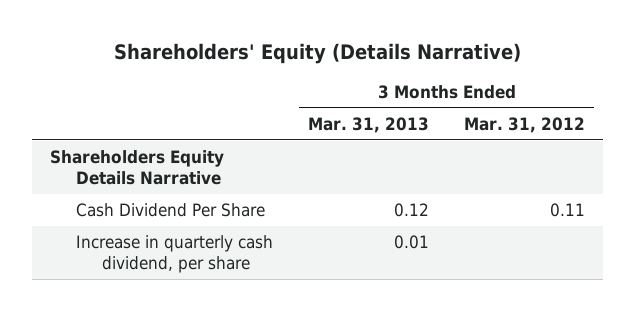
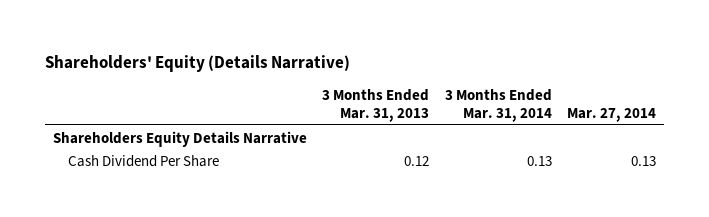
[464,116,586,133] Mar. 31, 2012 -> none
none -> [444,88,552,122] 3 Months Ended Mar. 31, 2014
none -> [567,107,657,122] Mar. 27, 2014
[76,235,274,274] Increase in quarterly cash dividend, per share -> none

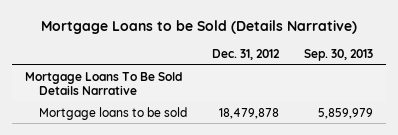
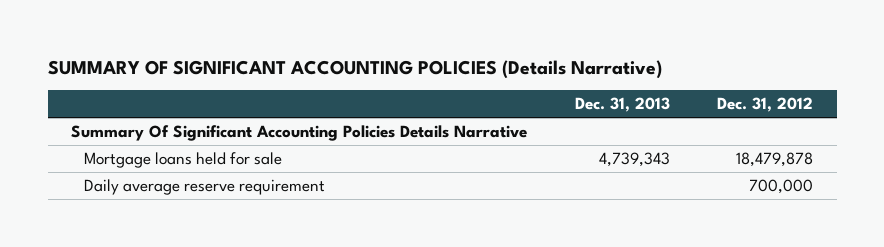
[41,20,358,35] Mortgage Loans to be Sold (Details Narrative) -> [47,59,662,79] SUMMARY OF SIGNIFICANT ACCOUNTING POLICIES (Details Narrative)
[304,49,374,62] Sep. 30, 2013 -> none
none -> [574,97,670,113] Dec. 31, 2013
[24,71,182,96] Mortgage Loans To Be Sold Details Narrative -> none
none -> [71,124,528,141] Summary Of Significant Accounting Policies Details Narrative
[39,106,188,120] Mortgage loans to be sold -> [84,151,283,168] Mortgage loans held for sale
none -> [84,178,326,195] Daily average reserve requirement

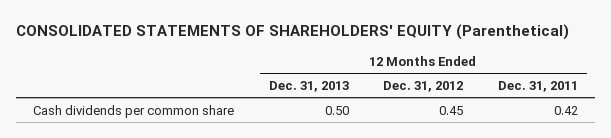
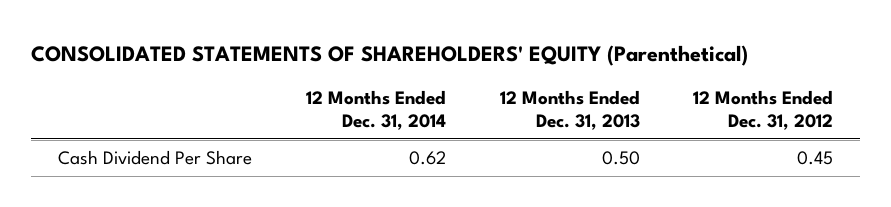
[497,80,578,92] Dec. 31, 2011 -> none
none -> [305,90,446,131] 12 Months Ended Dec. 31, 2014
[32,104,234,118] Cash dividends per common share -> [58,150,253,166] Cash Dividend Per Share

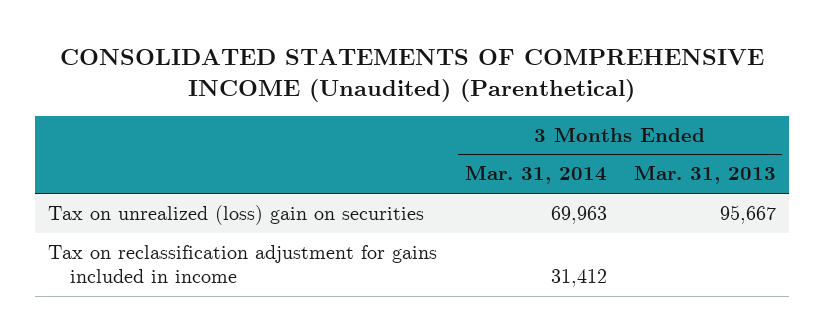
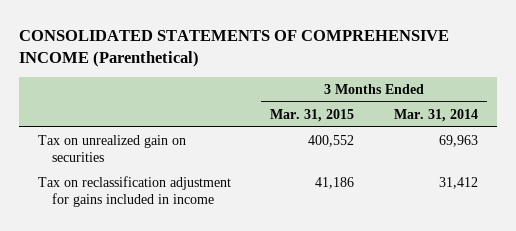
[60,49,765,103] CONSOLIDATED STATEMENTS OF COMPREHENSIVE INCOME (Unaudited) (Parenthetical) -> [18,29,449,67] CONSOLIDATED STATEMENTS OF COMPREHENSIVE INCOME (Parenthetical)
[633,165,776,185] Mar. 31, 2013 -> none
none -> [270,108,355,122] Mar. 31, 2015
[48,205,425,226] Tax on unrealized (loss) gain on securities -> [38,135,187,162] Tax on unrealized gain on securities

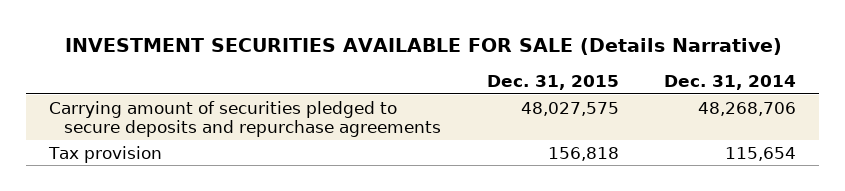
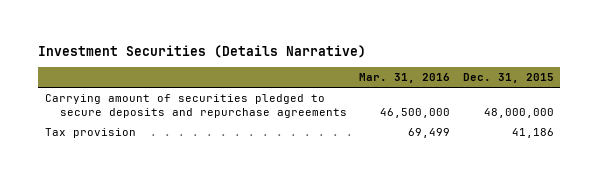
[64,37,782,55] INVESTMENT SECURITIES AVAILABLE FOR SALE (Details Narrative) -> [38,44,367,58] Investment Securities (Details Narrative)
[664,75,797,91] Dec. 31, 2014 -> none
none -> [359,72,451,83] Mar. 31, 2016
[520,101,619,116] 48,027,575 -> [483,107,554,118] 48,000,000
[547,146,619,161] 156,818 -> [511,128,554,139] 41,186

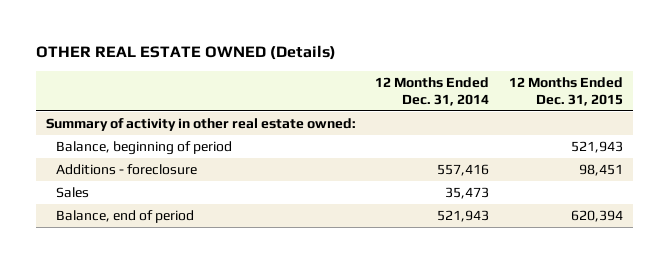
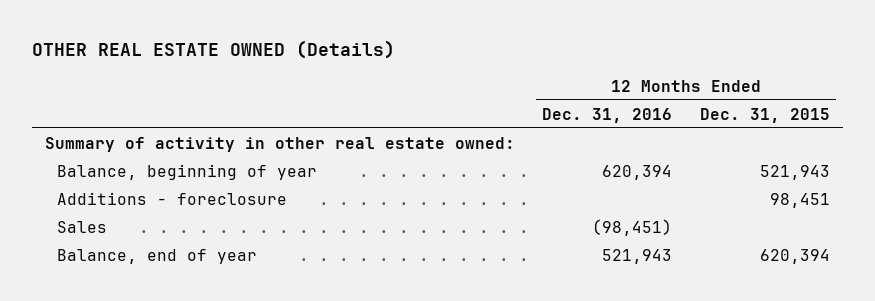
[375,77,490,106] 12 Months Ended Dec. 31, 2014 -> none
none -> [542,107,673,123] Dec. 31, 2016
[55,141,232,156] Balance, beginning of period -> [56,163,317,180] Balance, beginning of year
[55,210,194,224] Balance, end of period -> [56,248,257,264] Balance, end of year

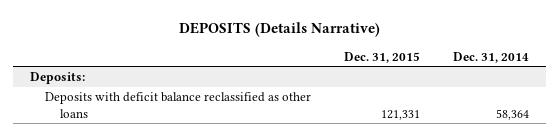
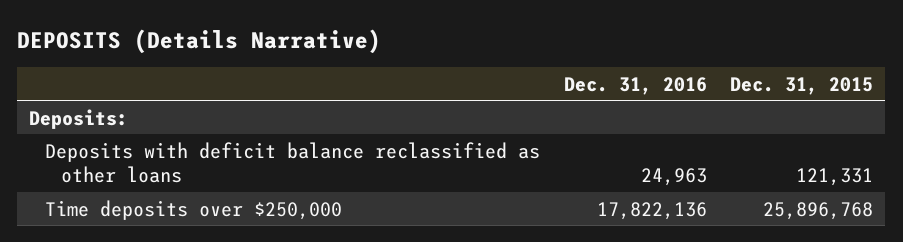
[453,51,530,63] Dec. 31, 2014 -> none
none -> [563,76,707,95] Dec. 31, 2016
none -> [45,199,343,220] Time deposits over $250,000

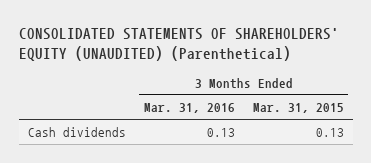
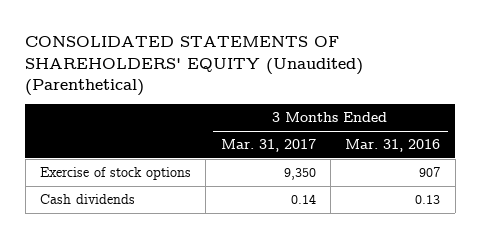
[18,28,339,61] CONSOLIDATED STATEMENTS OF SHAREHOLDERS' EQUITY (UNAUDITED) (Parenthetical) -> [25,35,364,97] CONSOLIDATED STATEMENTS OF SHAREHOLDERS' EQUITY (Unaudited) (Parenthetical)
[252,103,344,114] Mar. 31, 2015 -> none
none -> [220,139,316,153] Mar. 31, 2017
none -> [40,167,192,181] Exercise of stock options

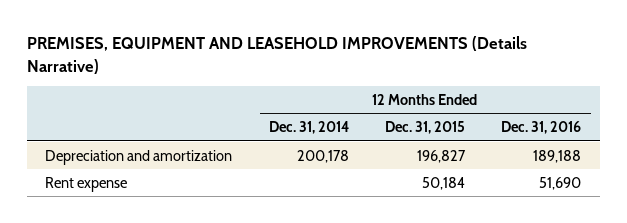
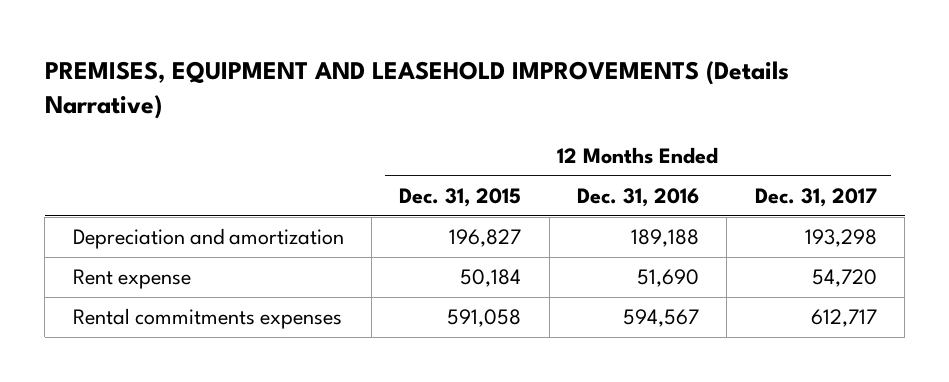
[268,121,349,135] Dec. 31, 2014 -> none
none -> [754,188,877,208] Dec. 31, 2017
none -> [72,308,342,330] Rental commitments expenses

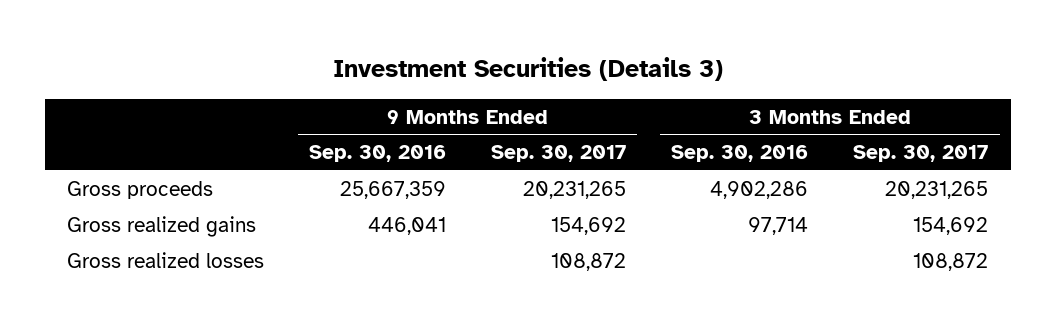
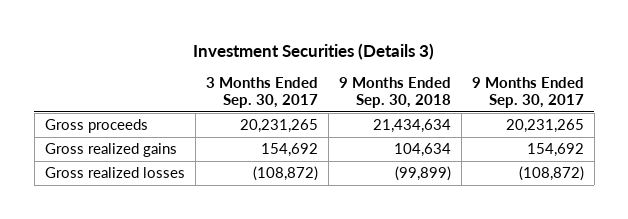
[309,145,447,163] Sep. 30, 2016 -> none
[671,145,809,163] Sep. 30, 2016 -> none
none -> [338,76,451,108] 9 Months Ended Sep. 30, 2018
[551,252,627,271] 108,872 -> [518,166,584,182] (108,872)
[913,252,989,271] 108,872 -> [252,166,318,182] (108,872)

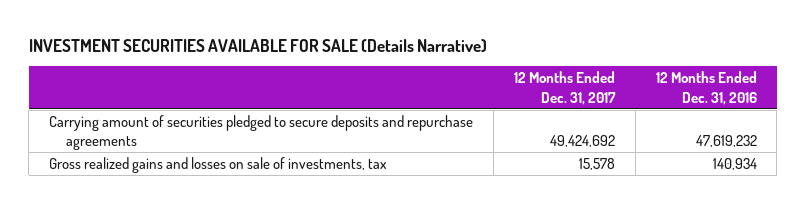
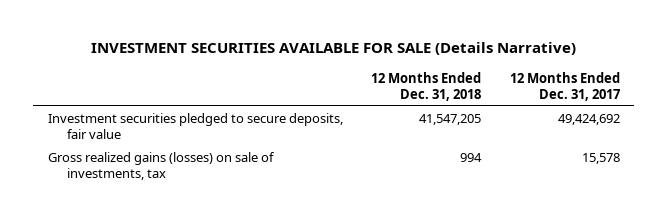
[655,71,757,105] 12 Months Ended Dec. 31, 2016 -> none
none -> [371,71,482,101] 12 Months Ended Dec. 31, 2018
[49,115,474,151] Carrying amount of securities pledged to secure deposits and repurchase agreements -> [47,113,343,140] Investment securities pledged to secure deposits, fair value
[49,157,388,174] Gross realized gains and losses on sale of investments, tax -> [47,152,275,181] Gross realized gains (losses) on sale of investments, tax

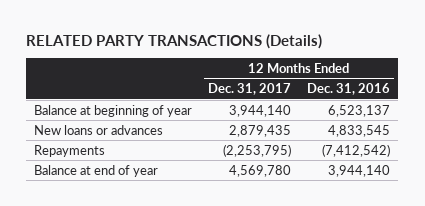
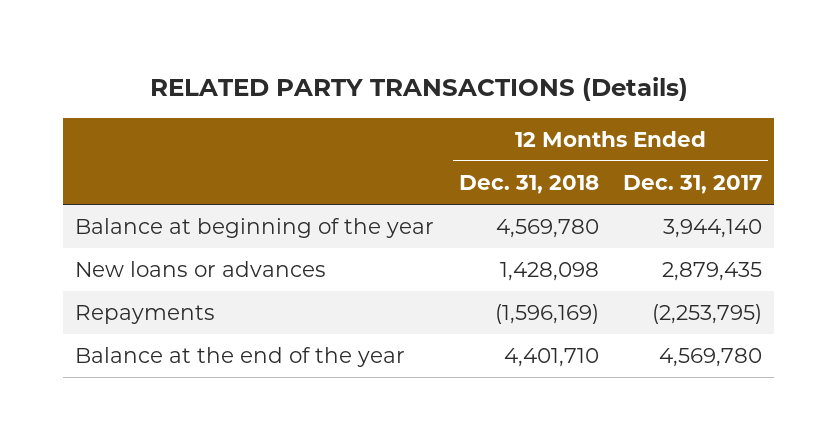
[307,83,391,96] Dec. 31, 2016 -> none
none -> [458,174,599,194] Dec. 31, 2018
[34,104,193,117] Balance at beginning of year -> [75,218,435,239] Balance at beginning of the year
[34,164,159,177] Balance at end of year -> [75,347,406,368] Balance at the end of the year

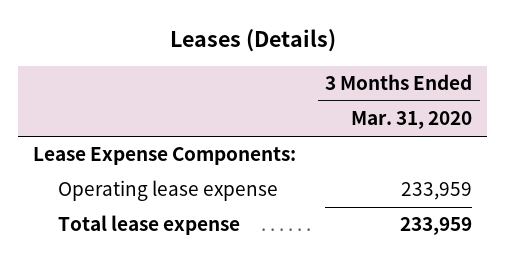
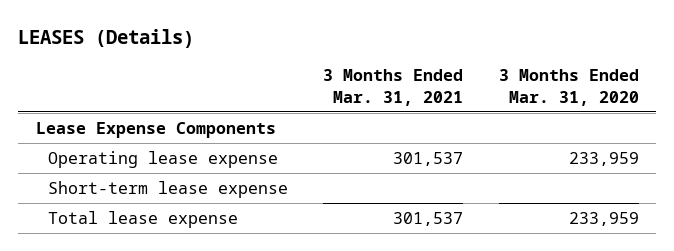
[169,29,336,53] Leases (Details) -> [18,28,195,48] LEASES (Details)
none -> [323,69,464,106] 3 Months Ended Mar. 31, 2021
[32,147,296,166] Lease Expense Components: -> [35,121,276,138] Lease Expense Components
none -> [48,180,289,198] Short-term lease expense

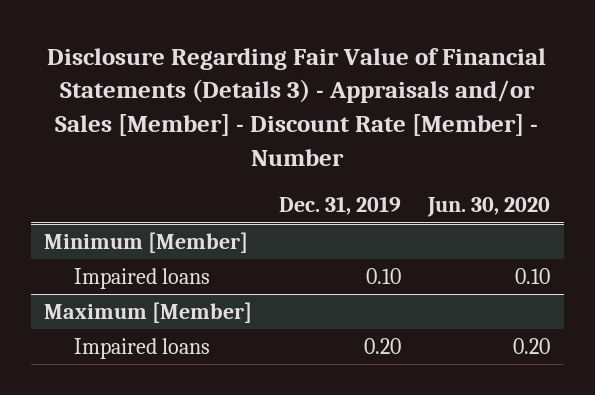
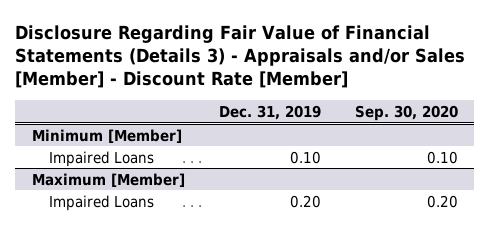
[47,47,547,166] Disclosure Regarding Fair Value of Financial Statements (Details 3) - Appraisals and/or Sales [Member] - Discount Rate [Member] - Number -> [15,24,466,89] Disclosure Regarding Fair Value of Financial Statements (Details 3) - Appraisals and/or Sales [Member] - Discount Rate [Member]
[427,197,551,218] Jun. 30, 2020 -> none
none -> [354,105,458,122] Sep. 30, 2020
[74,268,211,290] Impaired loans -> [48,150,154,167] Impaired Loans
[74,338,211,360] Impaired loans -> [48,194,154,211] Impaired Loans

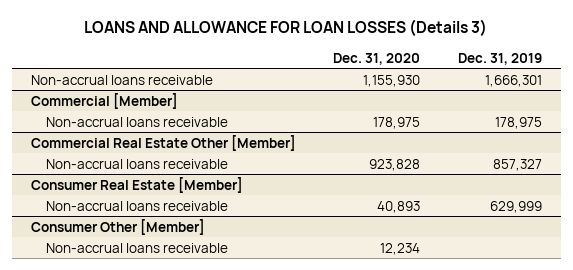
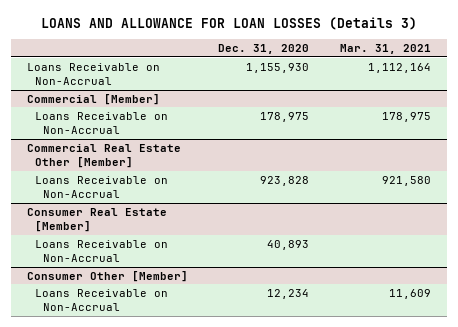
[457,52,542,65] Dec. 31, 2019 -> none
none -> [340,44,432,55] Mar. 31, 2021
[30,74,213,85] Non-accrual loans receivable -> [26,62,160,85] Loans Receivable on Non-Accrual
[46,116,229,127] Non-accrual loans receivable -> [34,111,168,134] Loans Receivable on Non-Accrual
[46,158,229,169] Non-accrual loans receivable -> [34,175,168,198] Loans Receivable on Non-Accrual
[46,200,229,211] Non-accrual loans receivable -> [34,239,168,262] Loans Receivable on Non-Accrual
[46,242,229,253] Non-accrual loans receivable -> [34,288,168,311] Loans Receivable on Non-Accrual

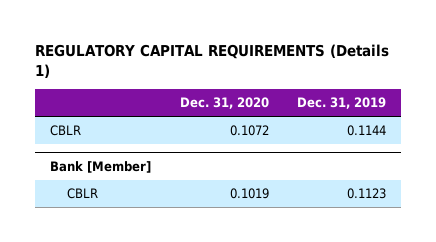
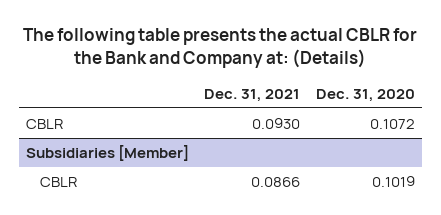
[35,43,390,79] REGULATORY CAPITAL REQUIREMENTS (Details 1) -> [23,28,418,69] The following table presents the actual CBLR for the Bank and Company at: (Details)
[297,97,387,110] Dec. 31, 2019 -> none
none -> [204,88,301,102] Dec. 31, 2021
[49,160,151,173] Bank [Member] -> [26,144,190,161] Subsidiaries [Member]

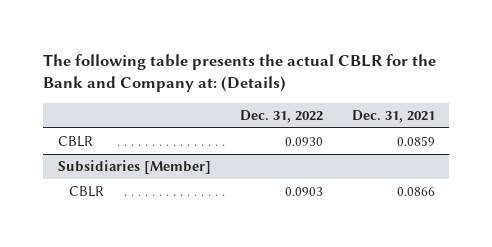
[315,88,415,102] Dec. 31, 2020 -> none
none -> [239,109,323,123] Dec. 31, 2022
[252,117,301,129] 0.0930 -> [396,136,435,147] 0.0859

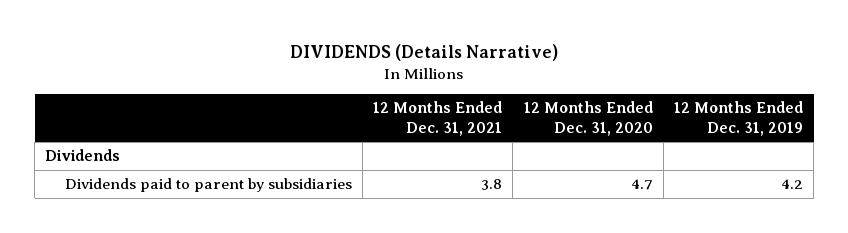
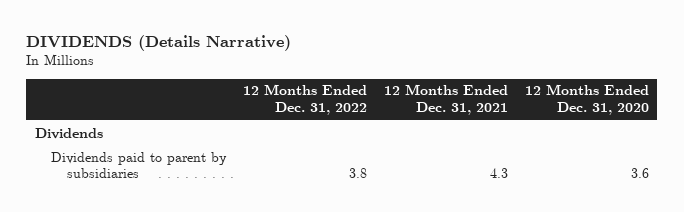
[674,101,804,136] 12 Months Ended Dec. 31, 2019 -> none
none -> [242,84,367,116] 12 Months Ended Dec. 31, 2022
[481,179,503,191] 3.8 -> [489,168,508,179] 4.3
[630,179,653,191] 4.7 -> [630,168,649,179] 3.6

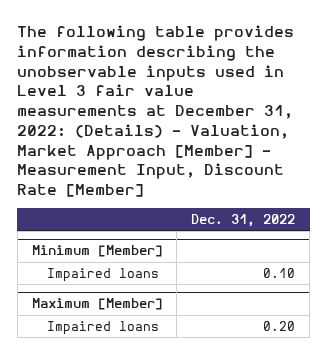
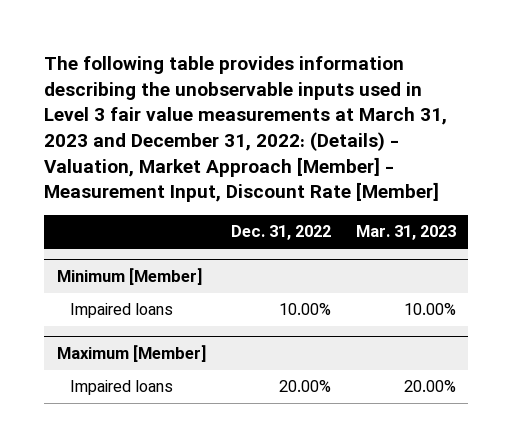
[17,25,295,198] The following table provides information describing the unobservable inputs used in Level 3 fair value measurements at December 31, 2022: (Details) - Valuation, Market Approach [Member] - Measurement Input, Discount Rate [Member] -> [44,56,448,203] The following table provides information describing the unobservable inputs used in Level 3 fair value measurements at March 31, 2023 and December 31, 2022: (Details) - Valuation, Market Approach [Member] - Measurement Input, Discount Rate [Member]
none -> [355,225,456,241] Mar. 31, 2023
[263,268,296,279] 0.10 -> [279,303,332,316] 10.00%
[263,321,296,332] 0.20 -> [279,380,332,393] 20.00%

